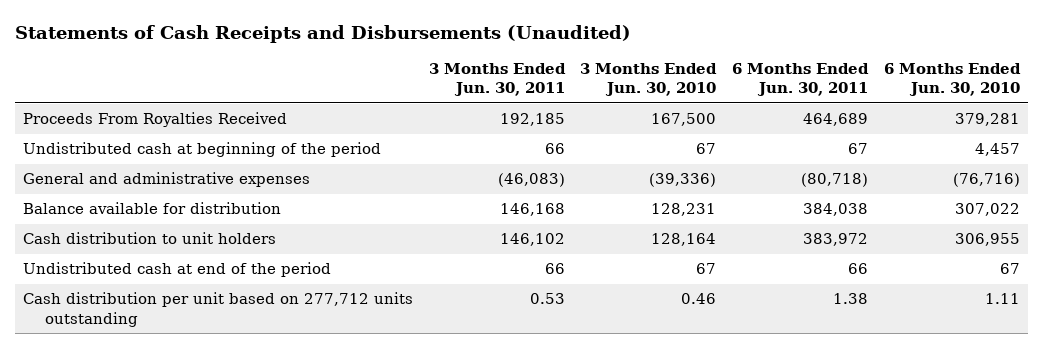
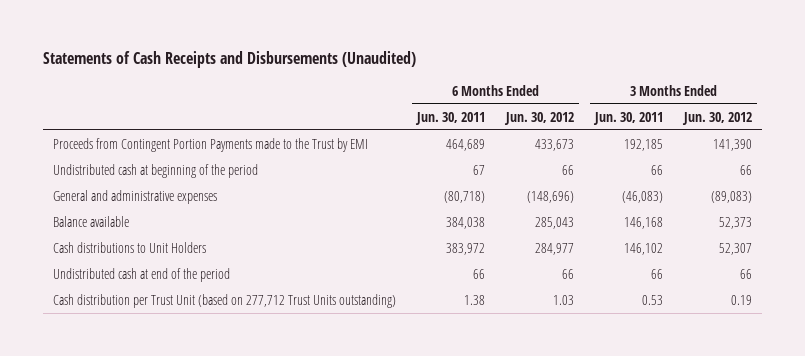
[580,63,718,97] 3 Months Ended Jun. 30, 2010 -> none
[883,63,1021,97] 6 Months Ended Jun. 30, 2010 -> none
none -> [504,111,575,125] Jun. 30, 2012
none -> [681,111,752,125] Jun. 30, 2012
[22,112,287,128] Proceeds From Royalties Received -> [53,137,369,152] Proceeds from Contingent Portion Payments made to the Trust by EMI
[22,202,281,215] Balance available for distribution -> [53,215,130,227] Balance available
[22,232,276,245] Cash distribution to unit holders -> [53,241,207,253] Cash distributions to Unit Holders
[22,292,413,327] Cash distribution per unit based on 277,712 units outstanding -> [53,293,397,308] Cash distribution per Trust Unit (based on 277,712 Trust Units outstanding)

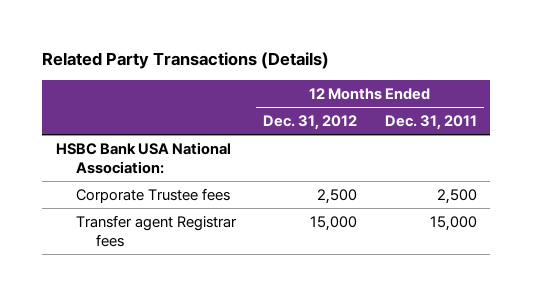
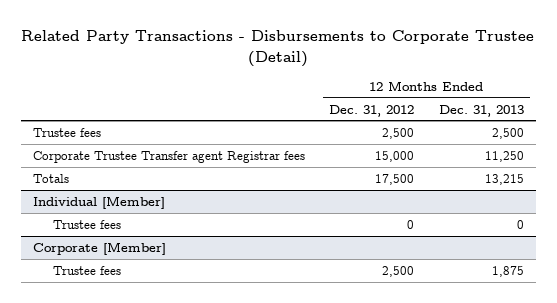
[42,52,330,70] Related Party Transactions (Details) -> [21,30,535,67] Related Party Transactions - Disbursements to Corporate Trustee (Detail)
[384,114,477,130] Dec. 31, 2011 -> none
none -> [438,104,524,117] Dec. 31, 2013
[55,141,231,175] HSBC Bank USA National Association: -> none
[75,187,230,203] Corporate Trustee fees -> [32,127,101,137] Trustee fees
[75,214,237,248] Transfer agent Registrar fees -> [32,150,305,163] Corporate Trustee Transfer agent Registrar fees
none -> [32,173,69,183] Totals
none -> [32,195,165,209] Individual [Member]
none -> [53,219,122,229] Trustee fees
none -> [32,241,166,255] Corporate [Member]
none -> [53,265,122,275] Trustee fees

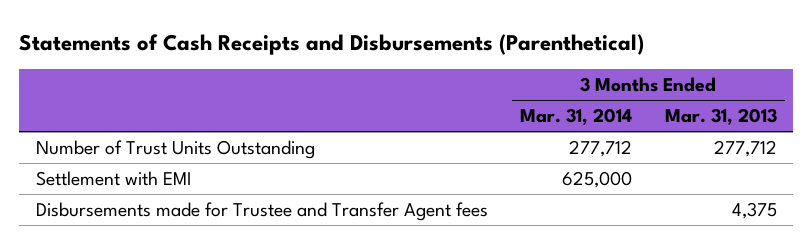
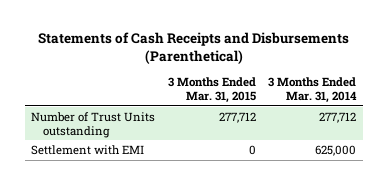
[664,108,777,126] Mar. 31, 2013 -> none
none -> [167,77,256,103] 3 Months Ended Mar. 31, 2015
[35,139,315,159] Number of Trust Units Outstanding -> [31,111,156,138] Number of Trust Units outstanding
[35,201,488,221] Disbursements made for Trustee and Transfer Agent fees -> none

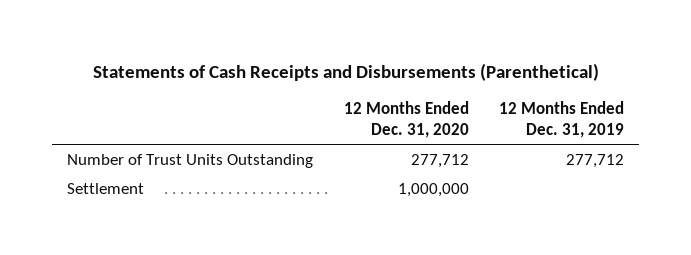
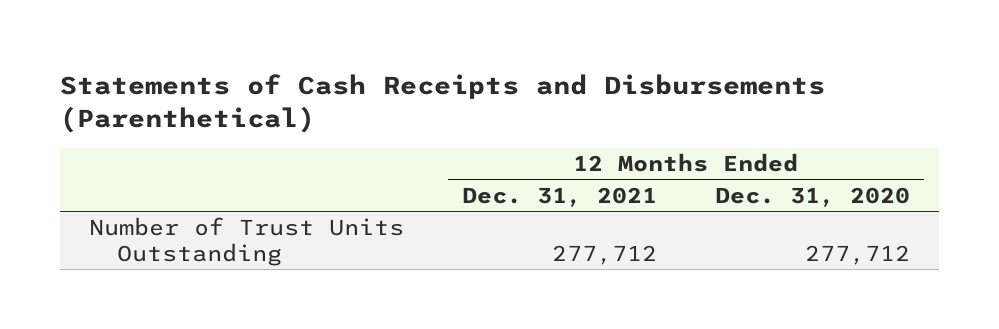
[499,101,625,139] 12 Months Ended Dec. 31, 2019 -> none
none -> [462,186,658,207] Dec. 31, 2021
[67,182,145,194] Settlement -> none

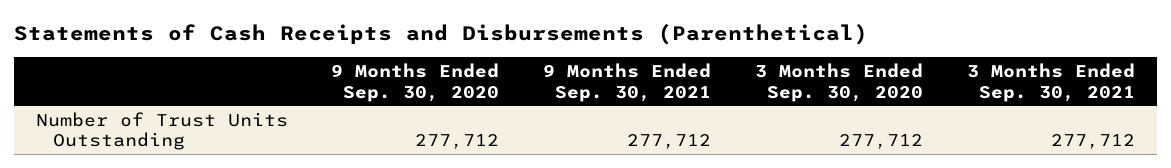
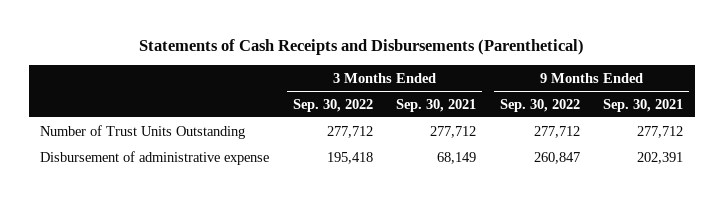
[331,62,500,102] 9 Months Ended Sep. 30, 2020 -> none
[755,62,924,102] 3 Months Ended Sep. 30, 2020 -> none
none -> [292,98,373,112] Sep. 30, 2022
none -> [499,98,580,112] Sep. 30, 2022
none -> [40,150,270,165] Disbursement of administrative expense

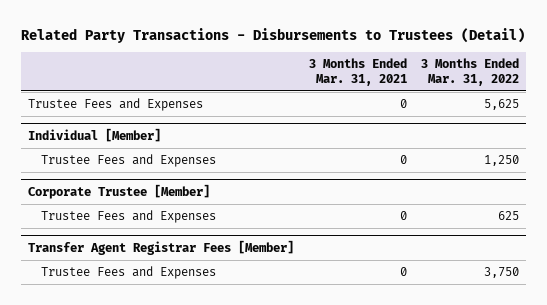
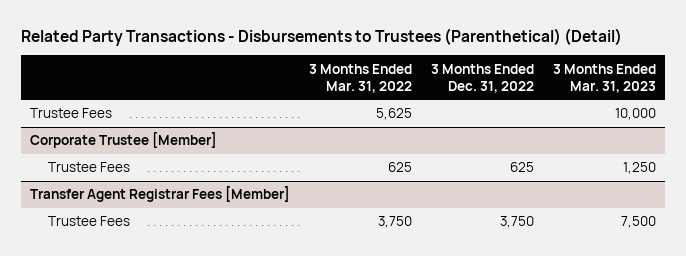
[21,27,526,43] Related Party Transactions - Disbursements to Trustees (Detail) -> [20,27,622,46] Related Party Transactions - Disbursements to Trustees (Parenthetical) (Detail)
[308,57,407,86] 3 Months Ended Mar. 31, 2021 -> none
none -> [430,63,534,93] 3 Months Ended Dec. 31, 2022
none -> [552,63,656,93] 3 Months Ended Mar. 31, 2023
[28,127,162,142] Individual [Member] -> none
[41,154,217,168] Trustee Fees and Expenses -> none
[28,98,204,112] Trustee Fees and Expenses -> [30,108,113,119] Trustee Fees
[41,210,217,224] Trustee Fees and Expenses -> [48,162,131,173] Trustee Fees
[41,266,217,280] Trustee Fees and Expenses -> [48,216,131,227] Trustee Fees

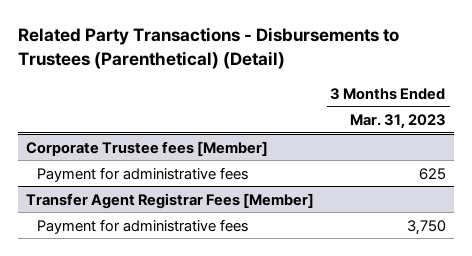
[308,63,412,93] 3 Months Ended Mar. 31, 2022 -> none
[430,63,534,93] 3 Months Ended Dec. 31, 2022 -> none
[30,108,113,119] Trustee Fees -> none
[48,162,131,173] Trustee Fees -> none
[30,132,218,149] Corporate Trustee [Member] -> [26,140,269,156] Corporate Trustee fees [Member]
none -> [36,166,248,182] Payment for administrative fees
[48,216,131,227] Trustee Fees -> none
none -> [36,218,248,234] Payment for administrative fees

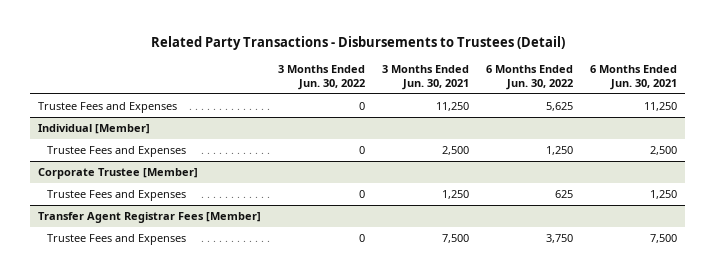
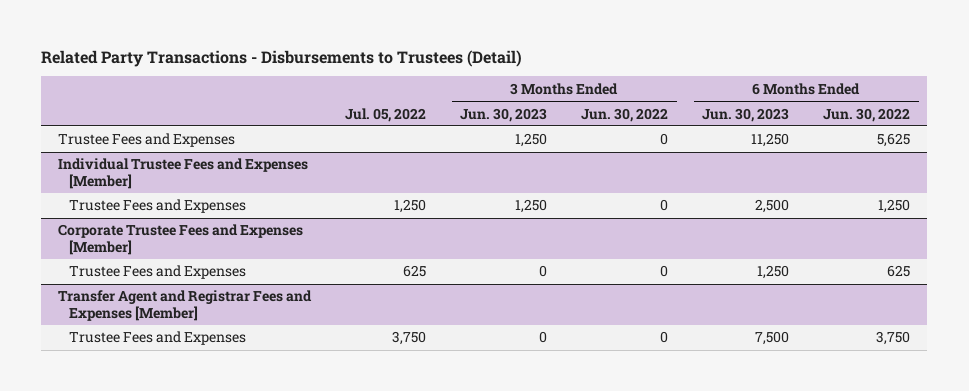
[382,65,470,90] 3 Months Ended Jun. 30, 2021 -> none
[589,65,677,90] 6 Months Ended Jun. 30, 2021 -> none
none -> [345,107,427,122] Jul. 05, 2022
none -> [460,107,548,122] Jun. 30, 2023
none -> [702,107,790,122] Jun. 30, 2023
[38,123,151,134] Individual [Member] -> [58,158,309,189] Individual Trustee Fees and Expenses [Member]
[38,167,199,179] Corporate Trustee [Member] -> [58,224,304,255] Corporate Trustee Fees and Expenses [Member]
[38,211,262,223] Transfer Agent Registrar Fees [Member] -> [58,290,313,321] Transfer Agent and Registrar Fees and Expenses [Member]

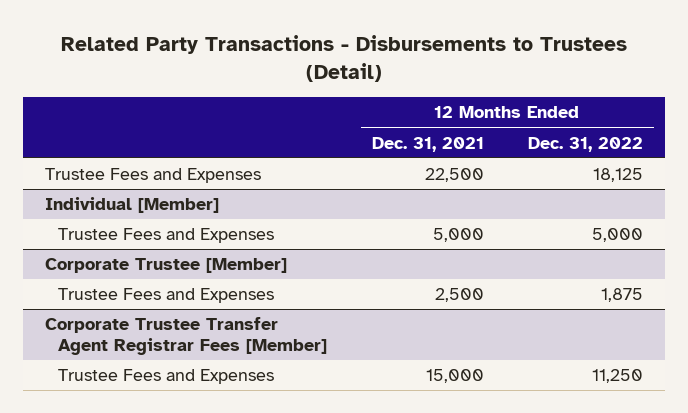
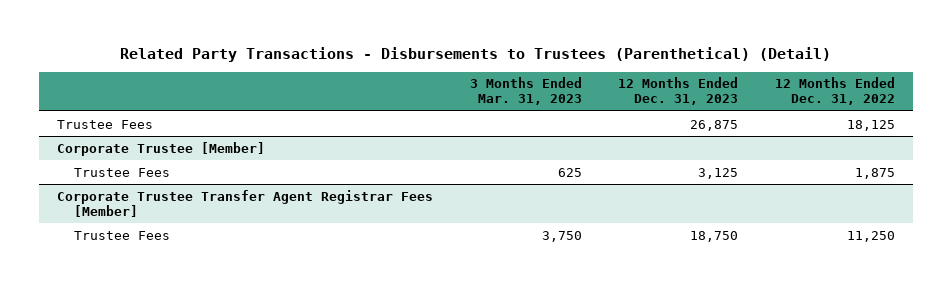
[61,34,628,82] Related Party Transactions - Disbursements to Trustees (Detail) -> [119,46,831,62] Related Party Transactions - Disbursements to Trustees (Parenthetical) (Detail)
[371,136,484,152] Dec. 31, 2021 -> none
none -> [469,77,582,106] 3 Months Ended Mar. 31, 2023
none -> [618,77,739,106] 12 Months Ended Dec. 31, 2023
[44,197,219,214] Individual [Member] -> none
[58,228,275,244] Trustee Fees and Expenses -> none
[44,168,261,184] Trustee Fees and Expenses -> [56,119,153,129] Trustee Fees
[58,288,275,304] Trustee Fees and Expenses -> [74,167,171,177] Trustee Fees
[58,369,275,385] Trustee Fees and Expenses -> [74,230,171,240] Trustee Fees

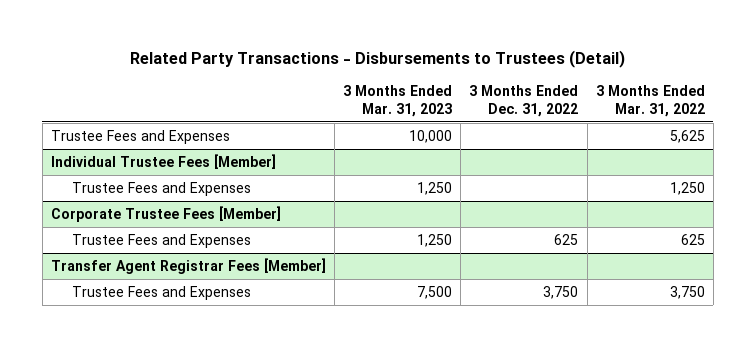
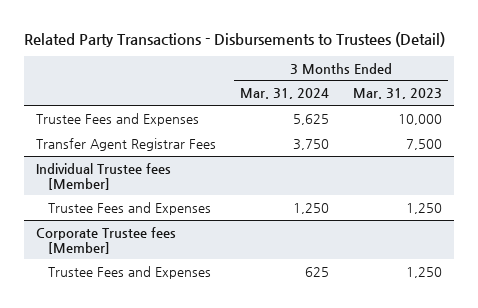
[469,85,579,117] 3 Months Ended Dec. 31, 2022 -> none
[595,85,705,117] 3 Months Ended Mar. 31, 2022 -> none
none -> [239,88,329,100] Mar. 31, 2024
none -> [35,137,216,151] Transfer Agent Registrar Fees
[51,153,277,169] Individual Trustee Fees [Member] -> [35,162,171,190] Individual Trustee fees [Member]
[51,205,282,222] Corporate Trustee Fees [Member] -> [35,226,176,254] Corporate Trustee fees [Member]
[51,257,327,274] Transfer Agent Registrar Fees [Member] -> none
[71,285,251,300] Trustee Fees and Expenses -> none

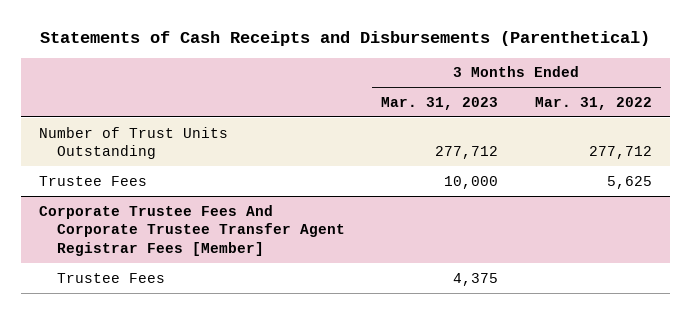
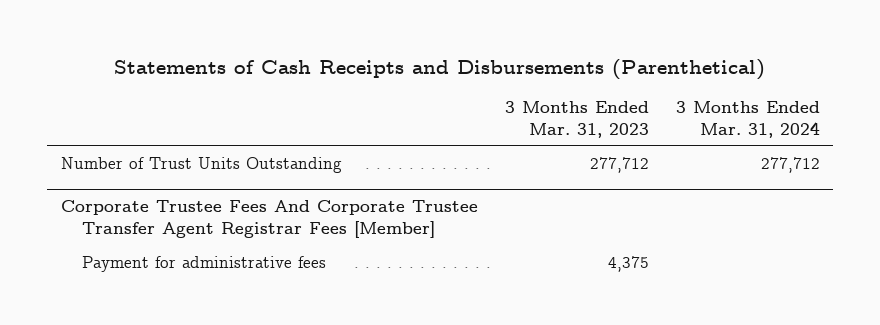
[534,96,652,110] Mar. 31, 2022 -> none
none -> [675,101,820,138] 3 Months Ended Mar. 31, 2024
[38,175,147,186] Trustee Fees -> none
[56,272,165,283] Trustee Fees -> [82,255,327,272] Payment for administrative fees

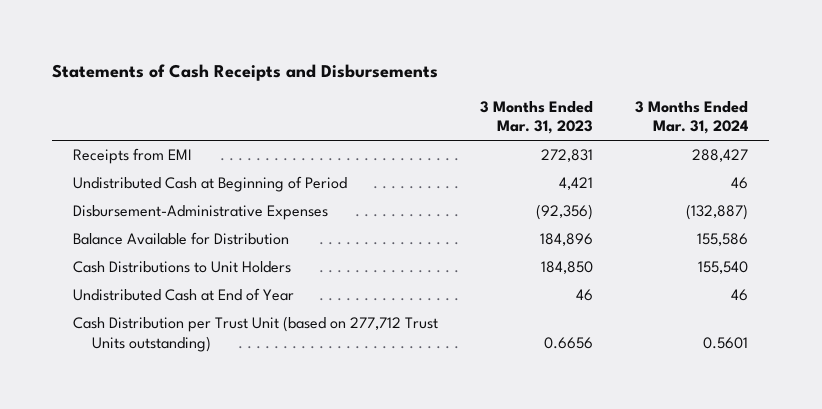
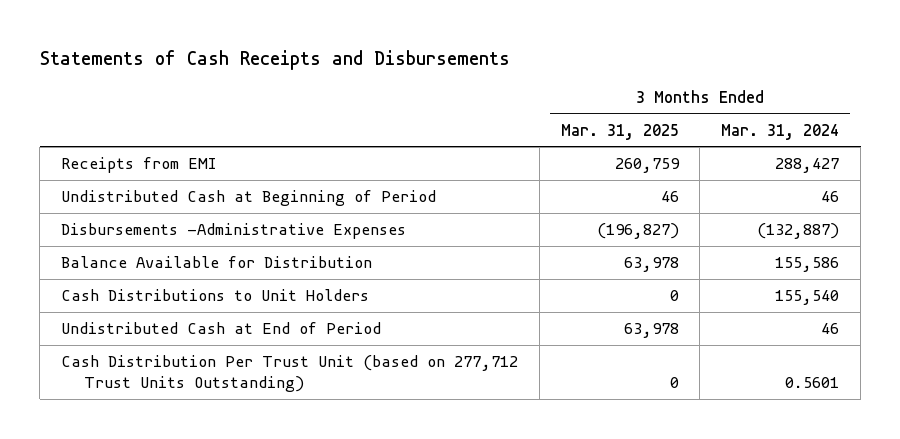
[480,100,594,135] 3 Months Ended Mar. 31, 2023 -> none
none -> [560,123,679,140] Mar. 31, 2025
[73,205,329,221] Disbursement-Administrative Expenses -> [60,222,406,239] Disbursements -Administrative Expenses
[73,288,295,302] Undistributed Cash at End of Year -> [60,321,381,334] Undistributed Cash at End of Period
[73,316,439,352] Cash Distribution per Trust Unit (based on 277,712 Trust Units outstanding) -> [60,354,518,393] Cash Distribution Per Trust Unit (based on 277,712 Trust Units Outstanding)

